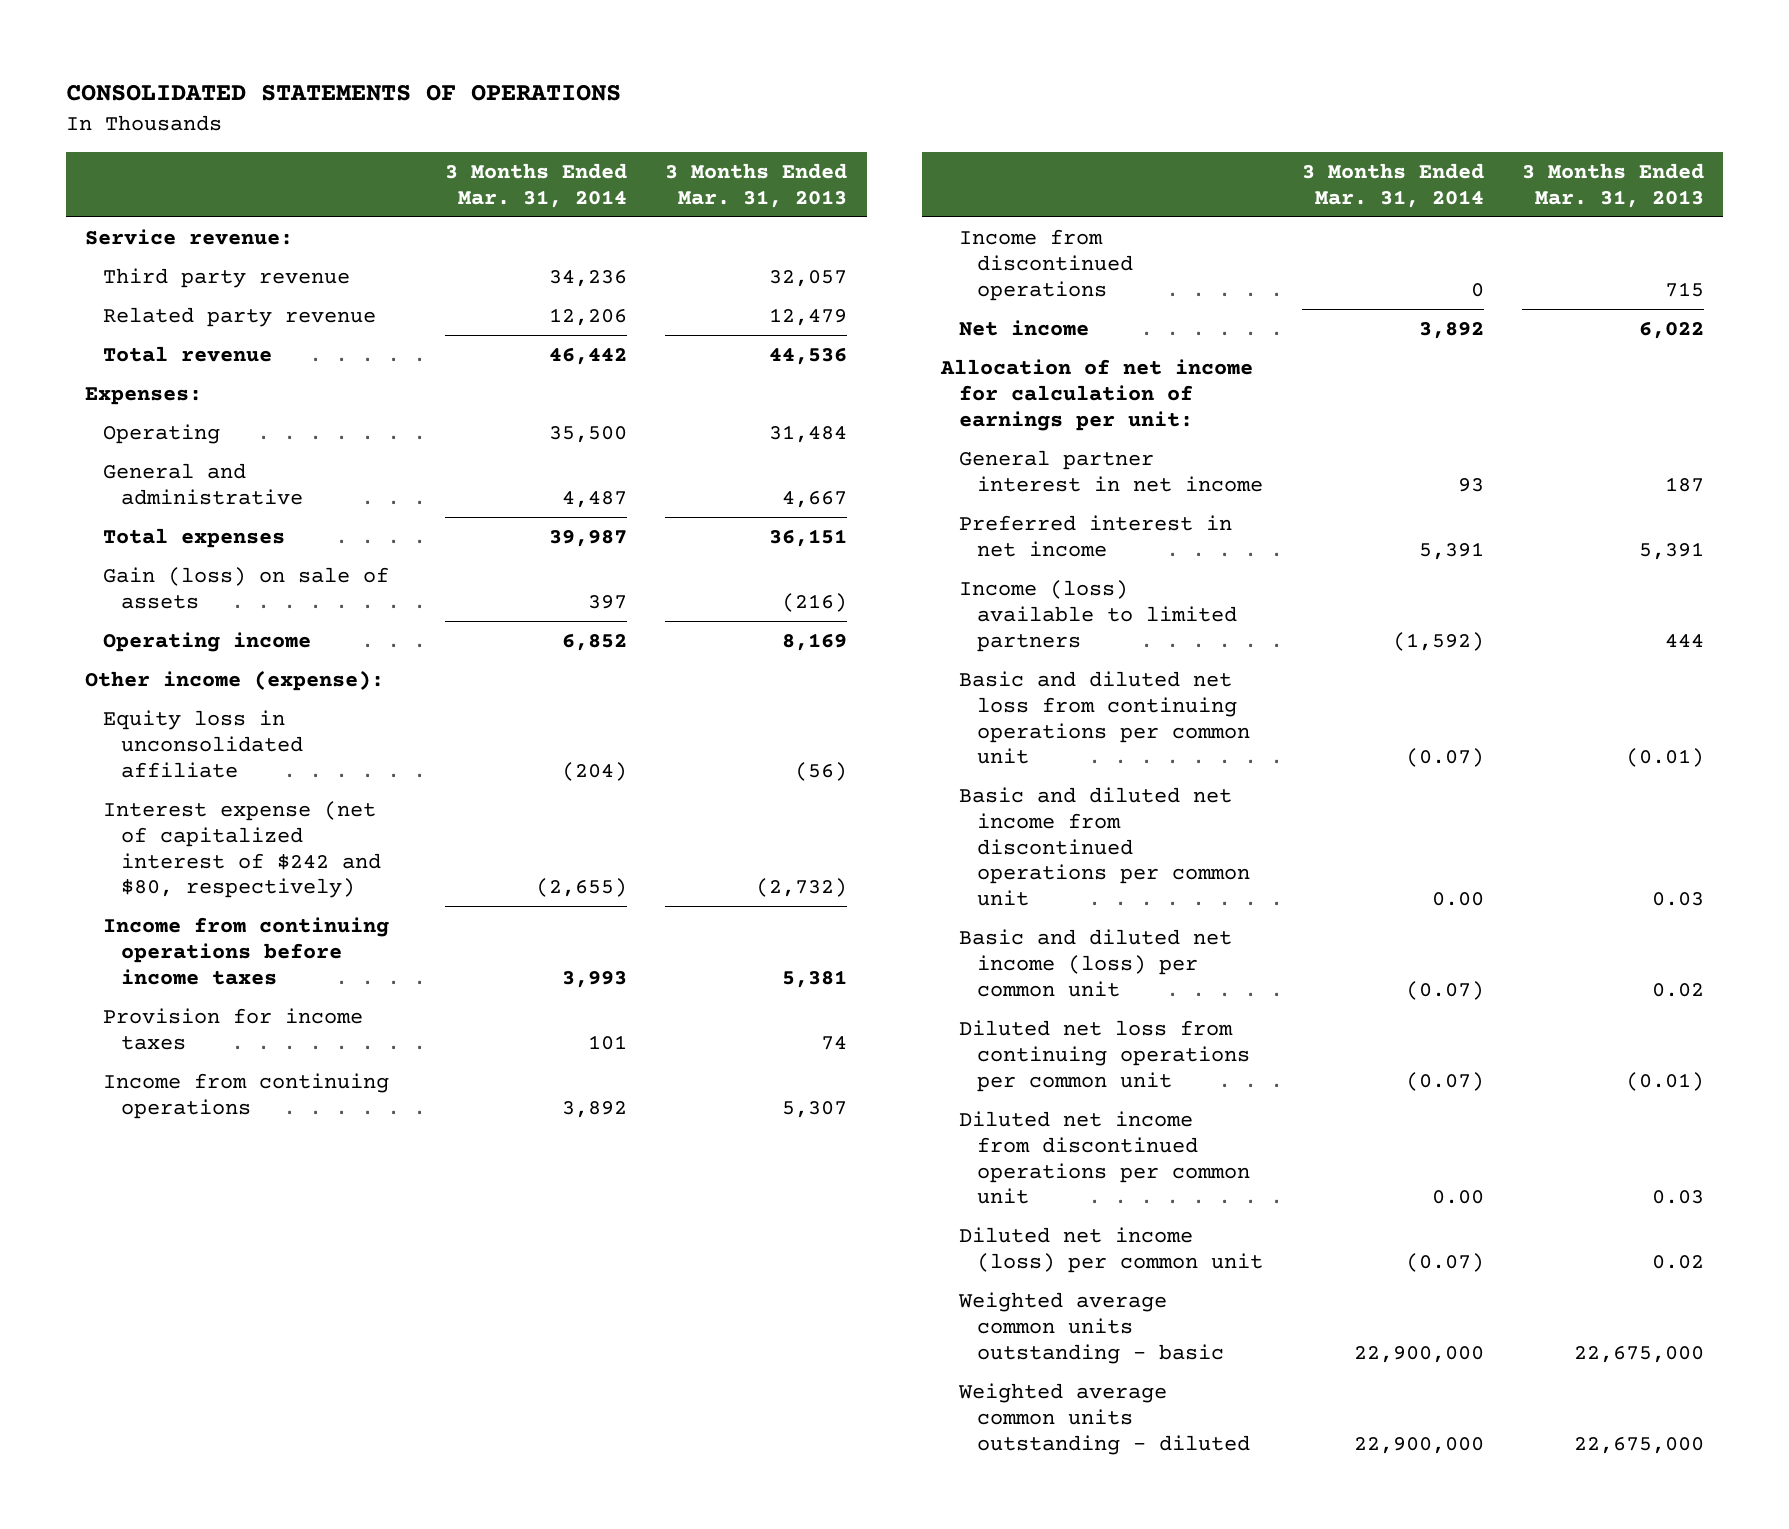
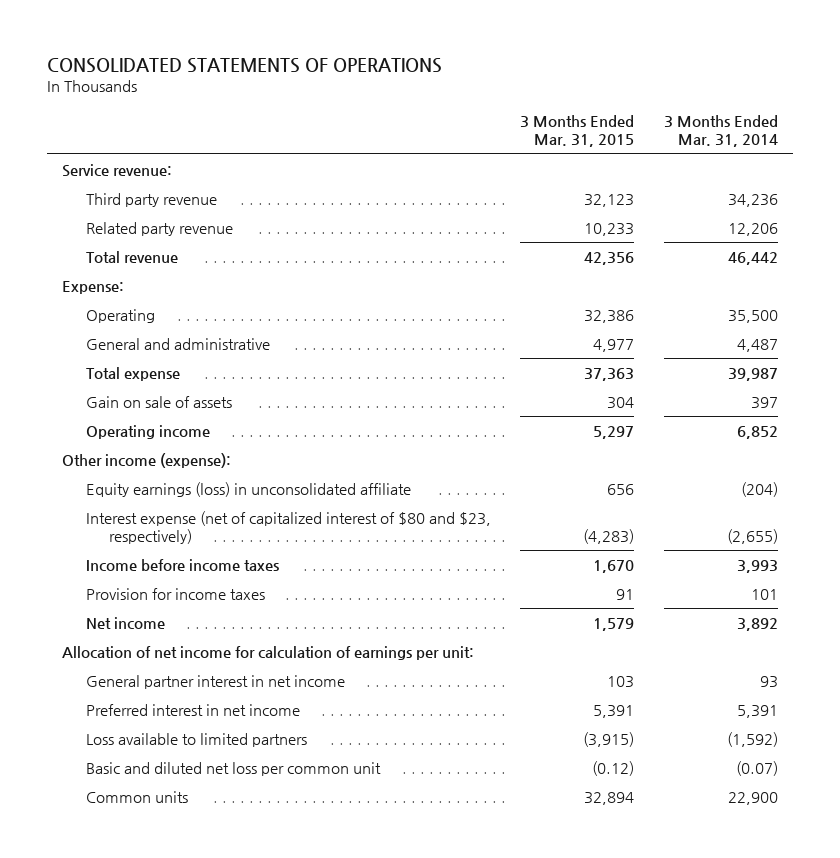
[665,163,848,208] 3 Months Ended Mar. 31, 2013 -> none
none -> [520,115,635,148] 3 Months Ended Mar. 31, 2015
[84,386,202,405] Expenses: -> [62,281,125,295] Expense:
[102,527,285,548] Total expenses -> [85,367,180,382] Total expense
[102,566,389,609] Gain (loss) on sale of assets -> [85,396,232,409] Gain on sale of assets
[102,709,303,778] Equity loss in unconsolidated affiliate -> [85,482,411,498] Equity earnings (loss) in unconsolidated affiliate
[102,800,381,899] Interest expense (net of capitalized interest of $242 and $80, respectively) -> [85,511,491,544] Interest expense (net of capitalized interest of $80 and $23, respectively)
[102,916,389,985] Income from continuing operations before income taxes -> [85,559,279,572] Income before income taxes
[102,1072,389,1119] Income from continuing operations -> none
[959,228,1134,301] Income from discontinued operations -> none
[959,670,1251,765] Basic and diluted net loss from continuing operations per common unit -> none
[959,786,1251,907] Basic and diluted net income from discontinued operations per common unit -> none
[959,1019,1251,1092] Diluted net loss from continuing operations per common unit -> none
[959,1110,1251,1205] Diluted net income from discontinued operations per common unit -> none
[959,1226,1264,1273] Diluted net income (loss) per common unit -> none
[958,1382,1251,1455] Weighted average common units outstanding - diluted -> none
[959,579,1238,652] Income (loss) available to limited partners -> [85,733,307,748] Loss available to limited partners
[959,928,1233,997] Basic and diluted net income (loss) per common unit -> [85,762,381,777] Basic and diluted net loss per common unit
[958,1291,1225,1364] Weighted average common units outstanding - basic -> [85,791,188,804] Common units
[1353,1345,1484,1363] 22,900,000 -> [728,792,779,806] 22,900

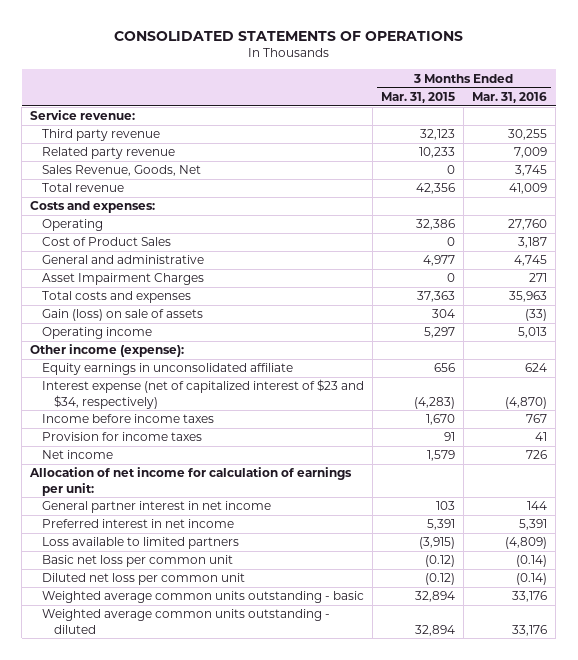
[664,115,779,148] 3 Months Ended Mar. 31, 2014 -> none
none -> [472,91,548,103] Mar. 31, 2016
none -> [42,165,202,177] Sales Revenue, Goods, Net
[62,281,125,295] Expense: -> [30,201,156,214] Costs and expenses:
none -> [42,237,172,247] Cost of Product Sales
none -> [42,273,205,286] Asset Impairment Charges
[85,367,180,382] Total expense -> [42,291,192,304] Total costs and expenses
[85,396,232,409] Gain on sale of assets -> [42,309,204,322] Gain (loss) on sale of assets
[85,482,411,498] Equity earnings (loss) in unconsolidated affiliate -> [42,363,294,376] Equity earnings in unconsolidated affiliate
[85,511,491,544] Interest expense (net of capitalized interest of $80 and $23, respectively) -> [42,379,365,409] Interest expense (net of capitalized interest of $23 and $34, respectively)
[85,762,381,777] Basic and diluted net loss per common unit -> [42,555,234,568] Basic net loss per common unit
none -> [42,573,246,586] Diluted net loss per common unit
[85,791,188,804] Common units -> [42,591,365,604] Weighted average common units outstanding - basic
none -> [42,609,331,634] Weighted average common units outstanding - diluted

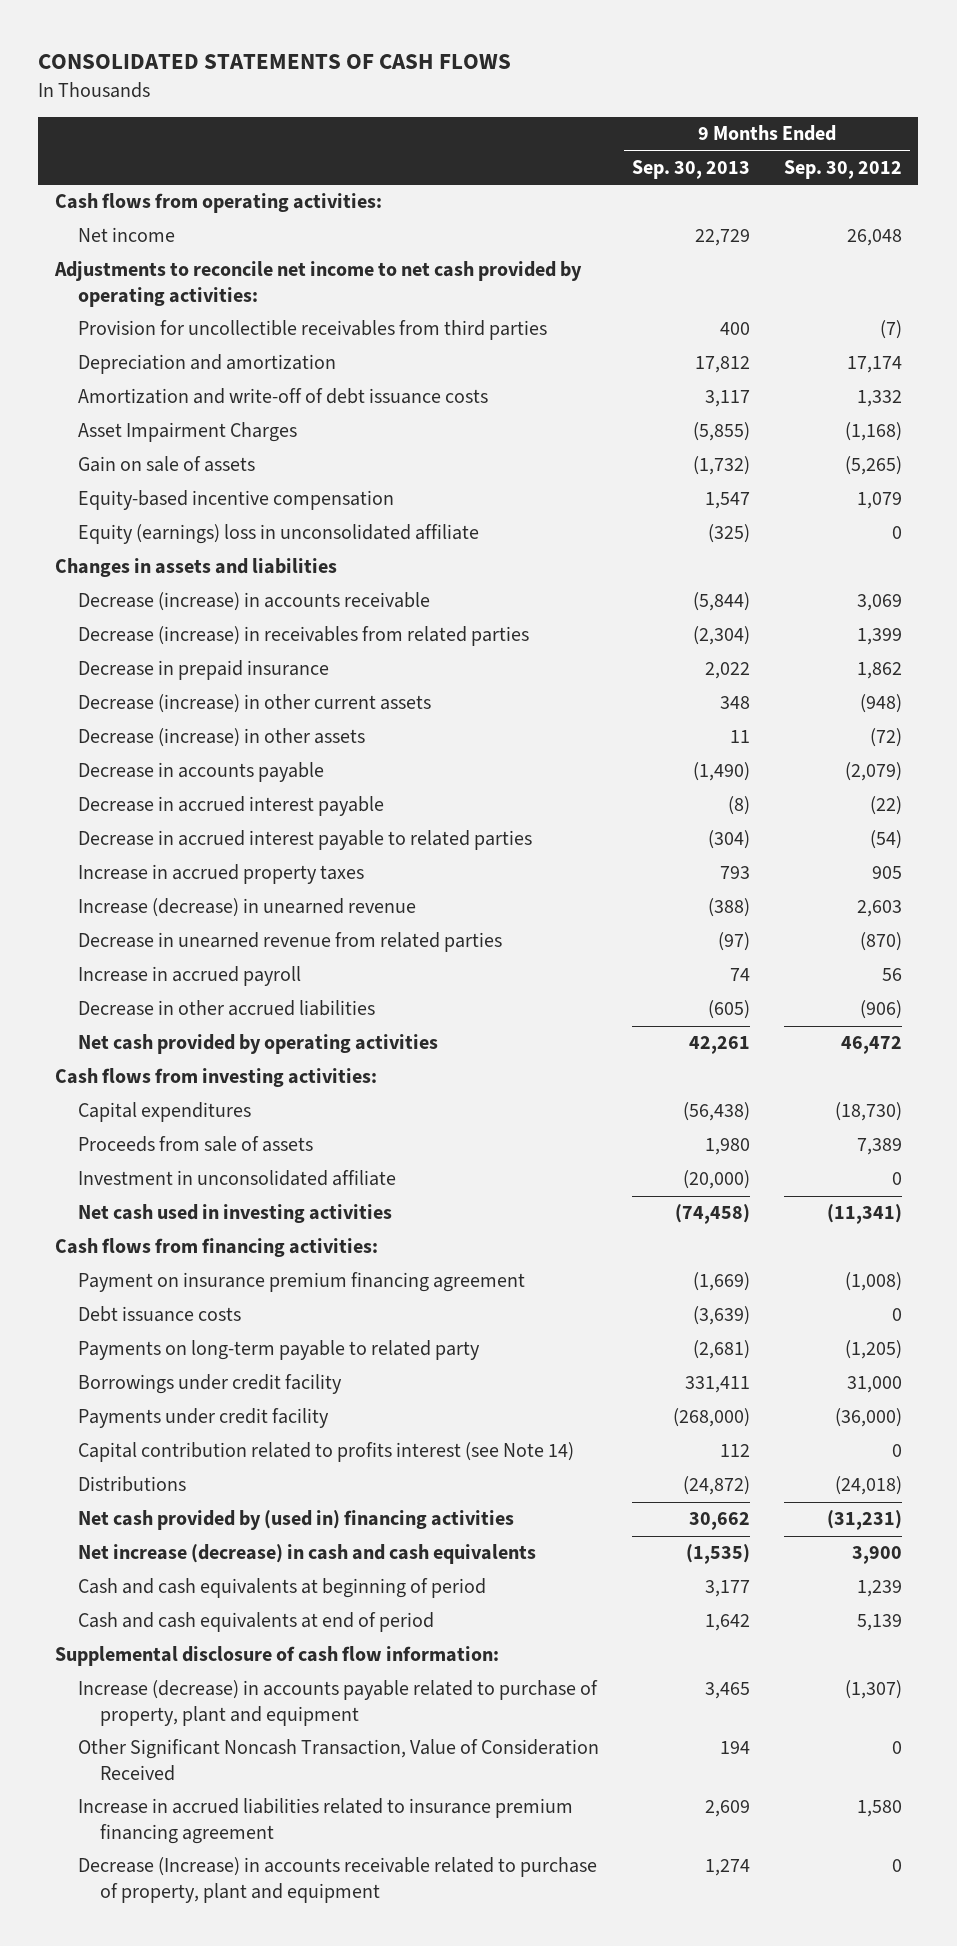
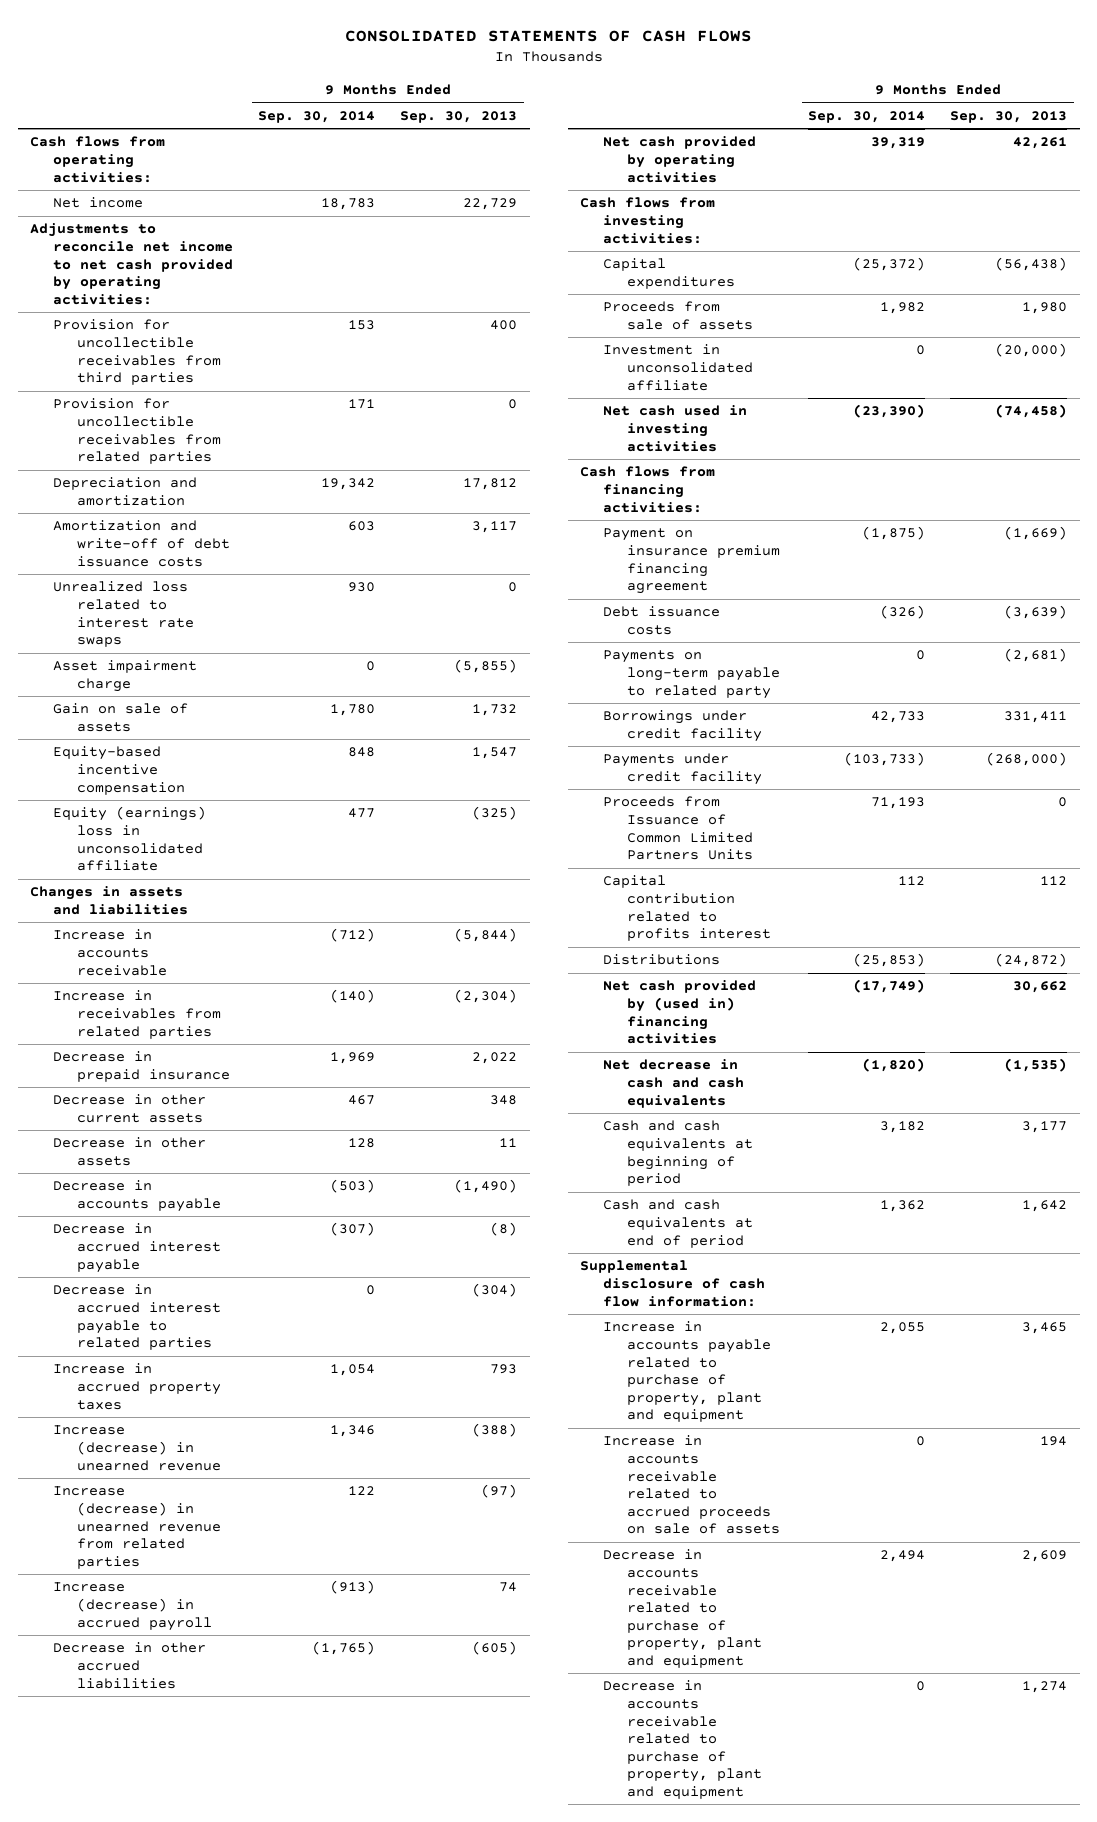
[783,159,902,179] Sep. 30, 2012 -> none
none -> [258,110,376,123] Sep. 30, 2014
none -> [53,398,221,465] Provision for uncollectible receivables from related parties
none -> [53,581,194,648] Unrealized loss related to interest rate swaps
[77,422,297,443] Asset Impairment Charges -> [53,660,198,692] Asset impairment charge
[693,456,751,476] (1,732) -> [472,704,518,717] 1,732
[77,592,430,612] Decrease (increase) in accounts receivable -> [53,929,167,976] Increase in accounts receivable
[77,626,529,647] Decrease (increase) in receivables from related parties -> [53,990,221,1039] Increase in receivables from related parties
[77,694,431,714] Decrease (increase) in other current assets -> [53,1094,207,1123] Decrease in other current assets
[77,728,365,748] Decrease (increase) in other assets -> [53,1137,207,1166] Decrease in other assets
[77,932,502,953] Decrease in unearned revenue from related parties -> [53,1486,221,1569] Increase (decrease) in unearned revenue from related parties
[77,966,301,987] Increase in accrued payroll -> [53,1582,212,1631] Increase (decrease) in accrued payroll
none -> [603,796,753,861] Proceeds from Issuance of Common Limited Partners Units
[77,1442,574,1463] Capital contribution related to profits interest (see Note 14) -> [603,875,771,942] Capital contribution related to profits interest
[77,1544,536,1565] Net increase (decrease) in cash and cash equivalents -> [603,1059,744,1108] Net decrease in cash and cash equivalents
[77,1680,598,1726] Increase (decrease) in accounts payable related to purchase of property, plant and equipment -> [603,1321,771,1423] Increase in accounts payable related to purchase of property, plant and equipment
[77,1739,599,1781] Other Significant Noncash Transaction, Value of Consideration Received -> [603,1435,780,1535] Increase in accounts receivable related to accrued proceeds on sale of assets
[77,1798,573,1844] Increase in accrued liabilities related to insurance premium financing agreement -> [603,1549,762,1668] Decrease in accounts receivable related to purchase of property, plant and equipment
[77,1857,597,1903] Decrease (Increase) in accounts receivable related to purchase of property, plant and equipment -> [603,1680,762,1799] Decrease in accounts receivable related to purchase of property, plant and equipment

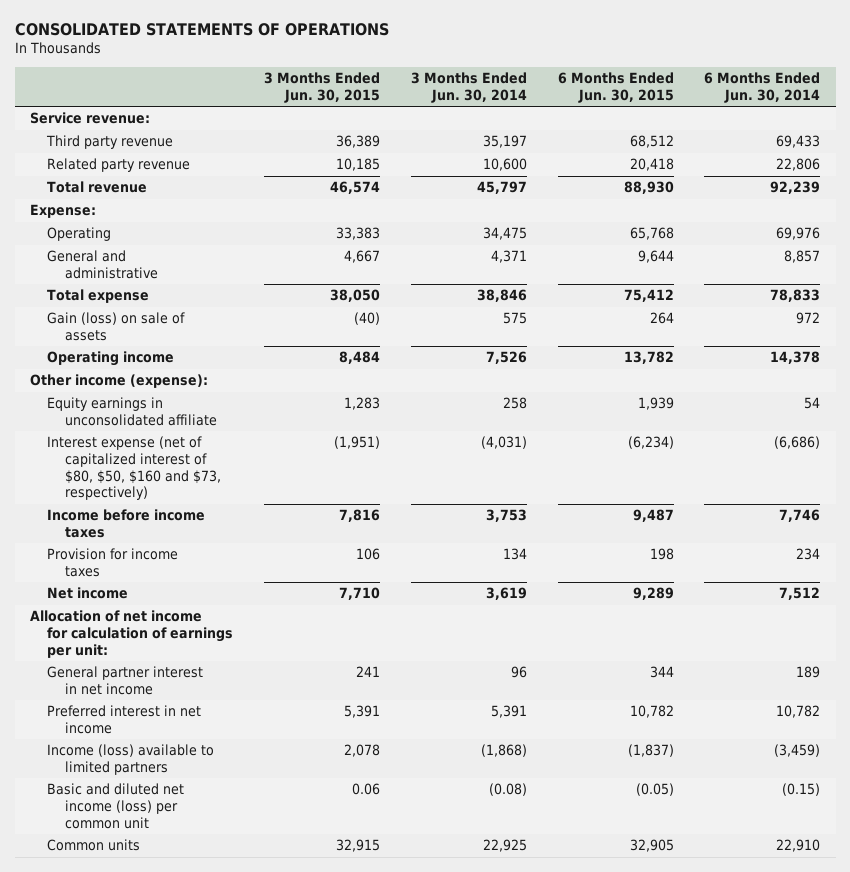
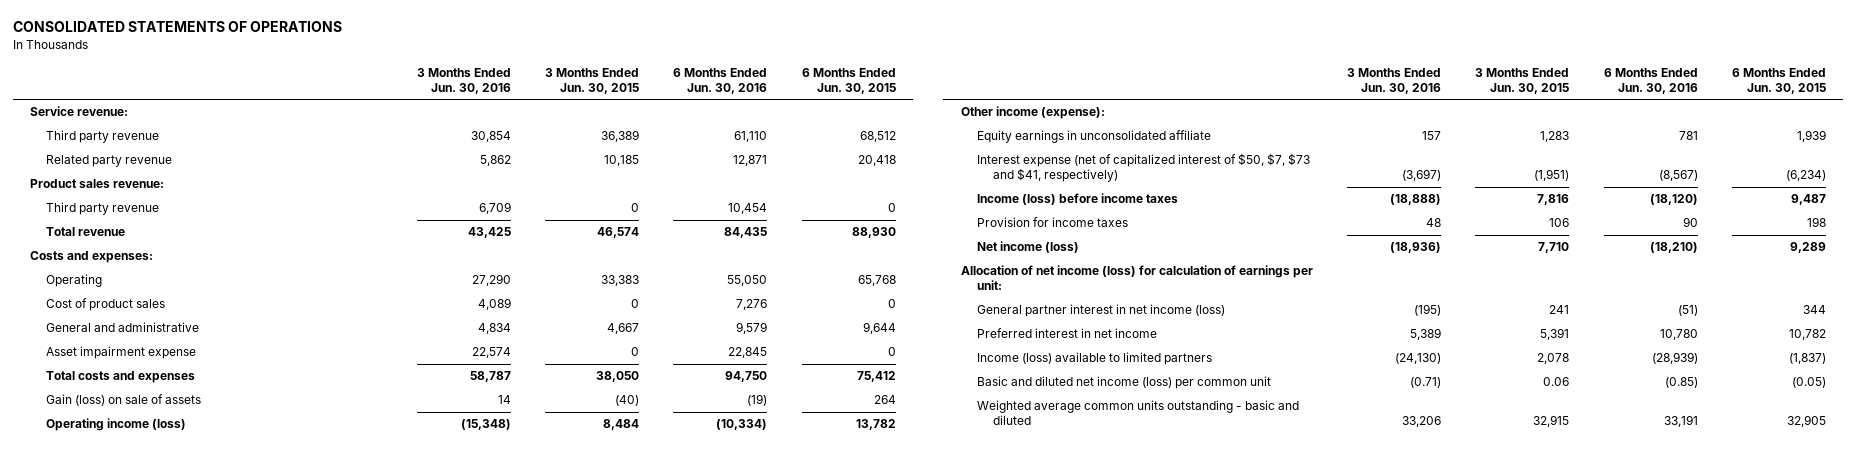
[410,71,527,103] 3 Months Ended Jun. 30, 2014 -> none
[704,71,821,103] 6 Months Ended Jun. 30, 2014 -> none
none -> [416,68,511,94] 3 Months Ended Jun. 30, 2016
none -> [673,68,768,94] 6 Months Ended Jun. 30, 2016
none -> [30,179,165,189] Product sales revenue:
none -> [46,202,160,216] Third party revenue
[29,204,96,219] Expense: -> [30,251,154,264] Costs and expenses:
none -> [46,298,166,312] Cost of product sales
none -> [46,346,197,360] Asset impairment expense
[47,289,150,304] Total expense -> [46,371,196,384] Total costs and expenses
[47,351,175,367] Operating income -> [46,418,187,432] Operating income (loss)
[47,436,221,501] Interest expense (net of capitalized interest of $80, $50, $160 and $73, respectively) -> [976,153,1310,183] Interest expense (net of capitalized interest of $50, $7, $73 and $41, respectively)
[47,509,206,538] Income before income taxes -> [976,193,1178,206] Income (loss) before income taxes
[47,587,129,600] Net income -> [976,241,1079,254] Net income (loss)
[29,610,234,658] Allocation of net income for calculation of earnings per unit: -> [960,265,1313,291] Allocation of net income (loss) for calculation of earnings per unit:
[47,666,204,695] General partner interest in net income -> [976,304,1225,318] General partner interest in net income (loss)
[47,839,141,852] Common units -> [976,400,1299,426] Weighted average common units outstanding - basic and diluted

